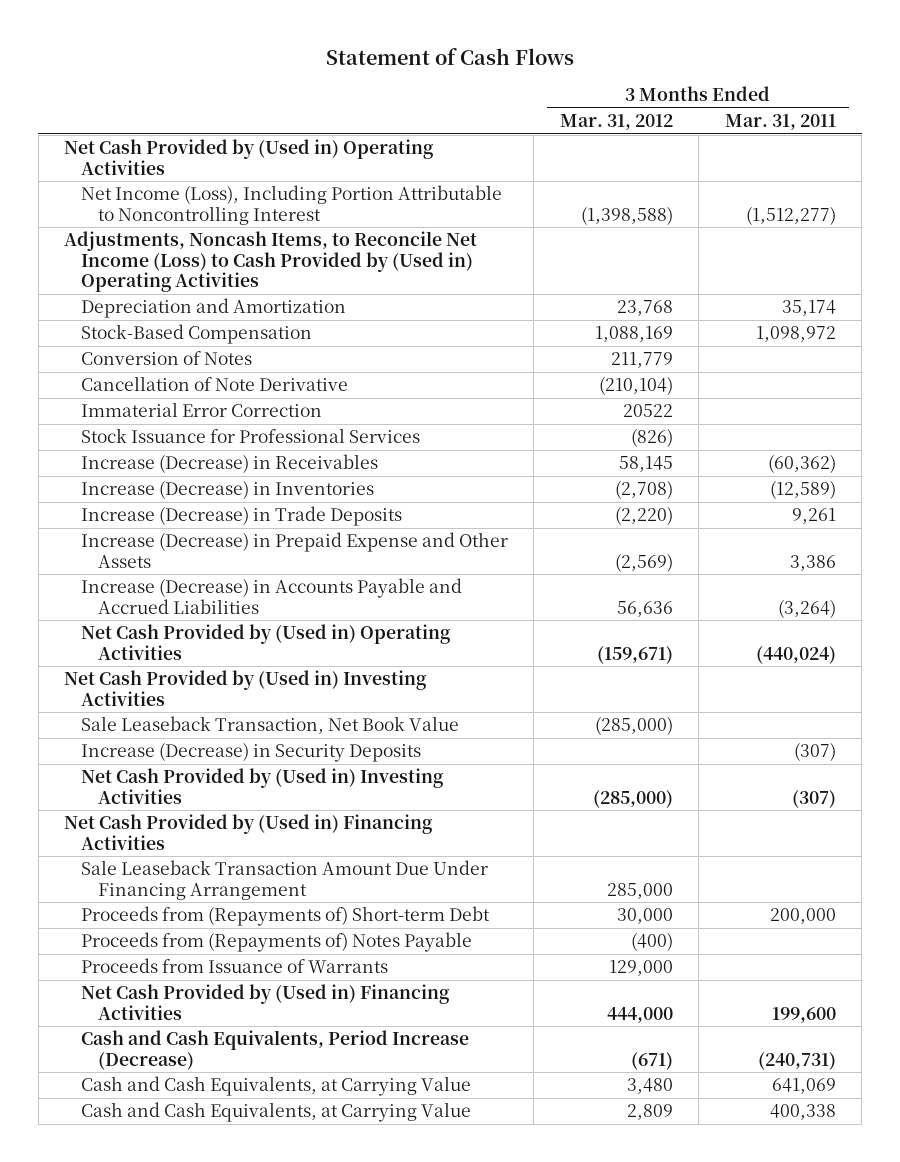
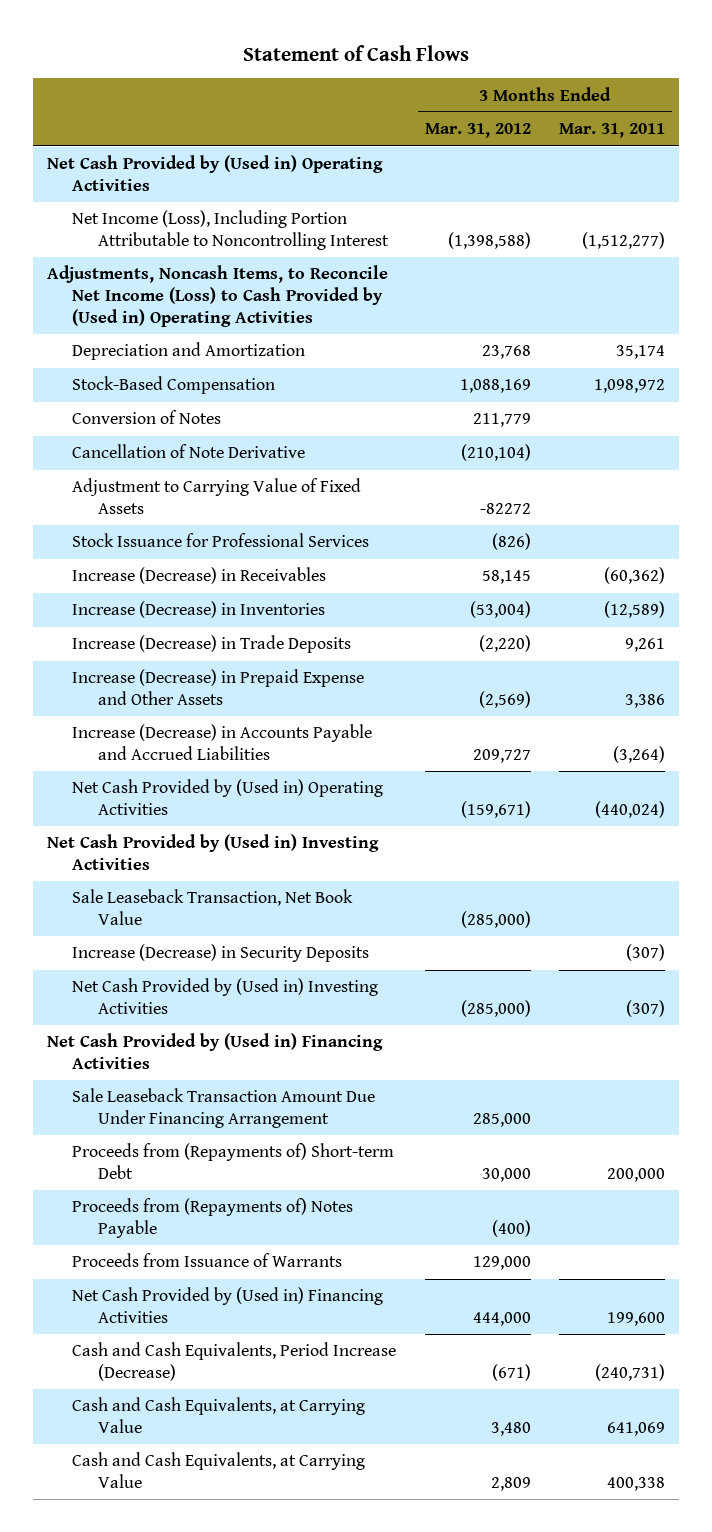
[81,402,323,418] Immaterial Error Correction -> none
none -> [72,478,362,514] Adjustment to Carrying Value of Fixed Assets
[614,480,673,500] (2,708) -> [469,601,531,619] (53,004)
[616,600,673,617] 56,636 -> [472,748,531,763] 209,727

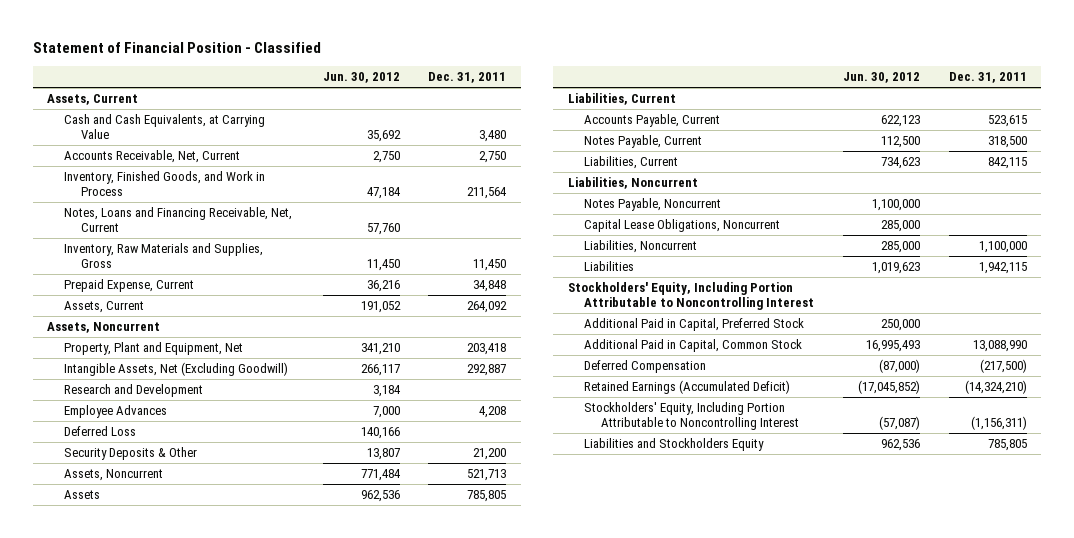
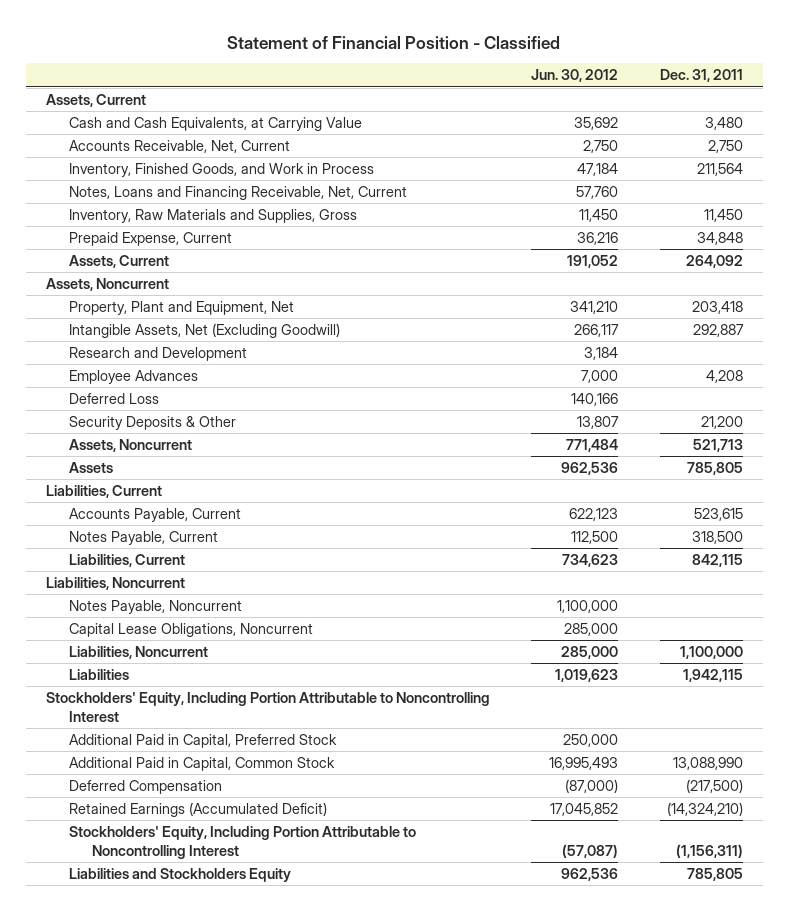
[857,380,920,395] (17,045,852) -> [550,803,619,817] 17,045,852

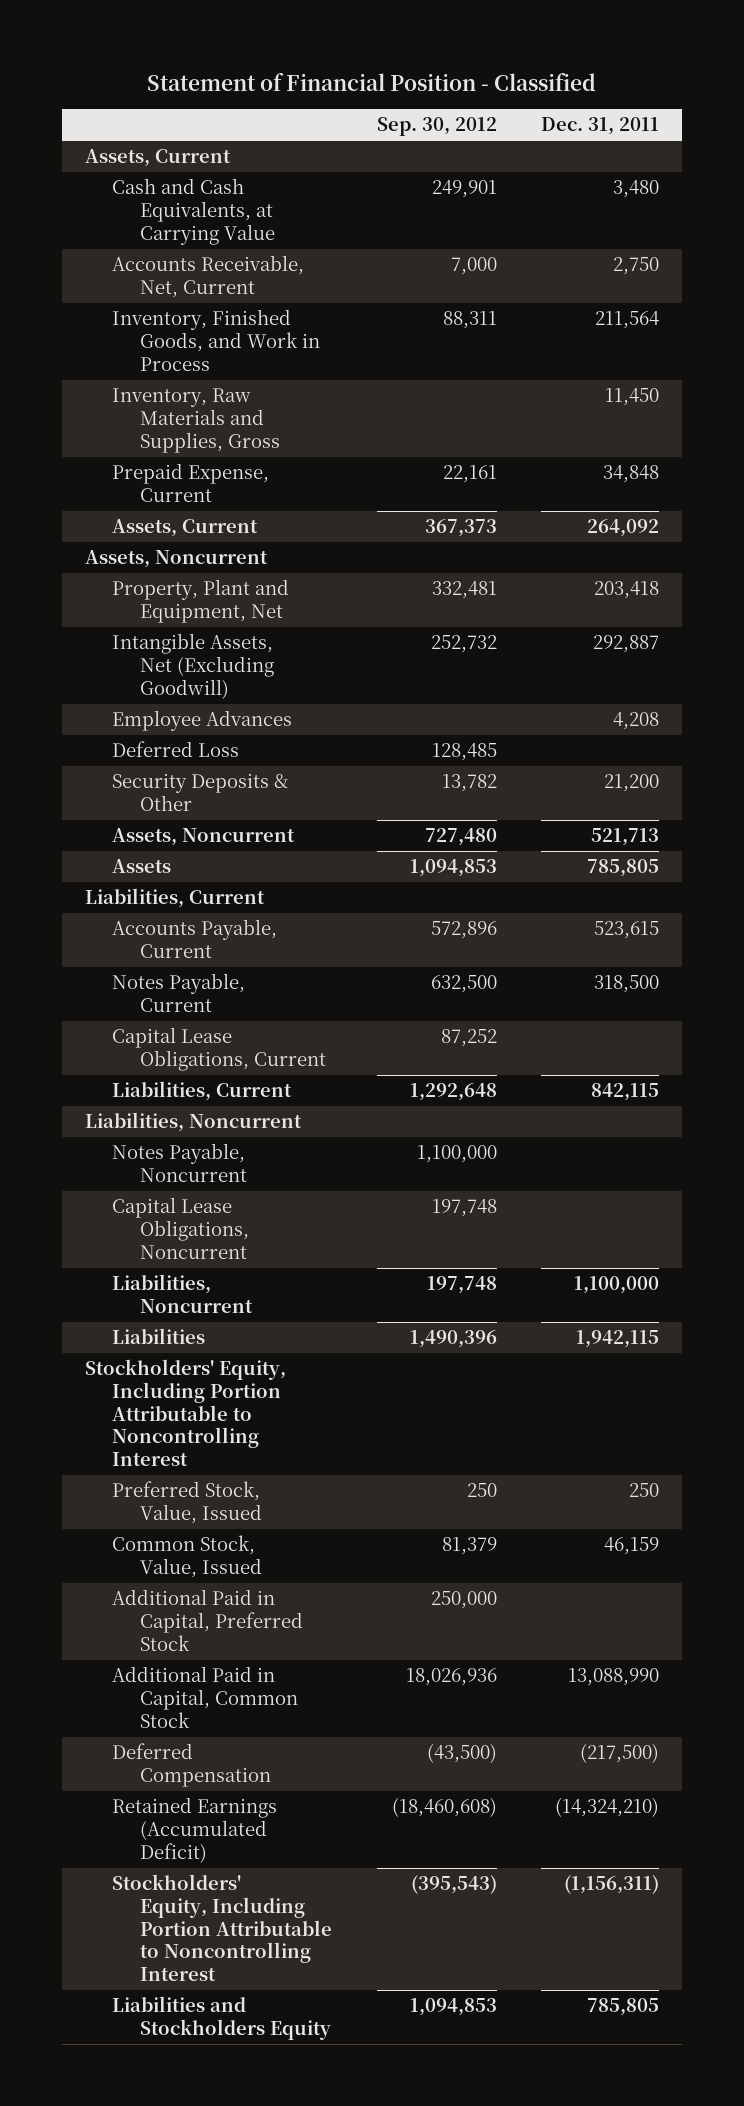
[531,69,619,83] Jun. 30, 2012 -> none
none -> [376,117,497,137] Sep. 30, 2012
[68,186,407,201] Notes, Loans and Financing Receivable, Net, Current -> none
[68,347,247,362] Research and Development -> none
none -> [112,1027,327,1072] Capital Lease Obligations, Current
none -> [112,1481,263,1525] Preferred Stock, Value, Issued
none -> [112,1535,263,1579] Common Stock, Value, Issued

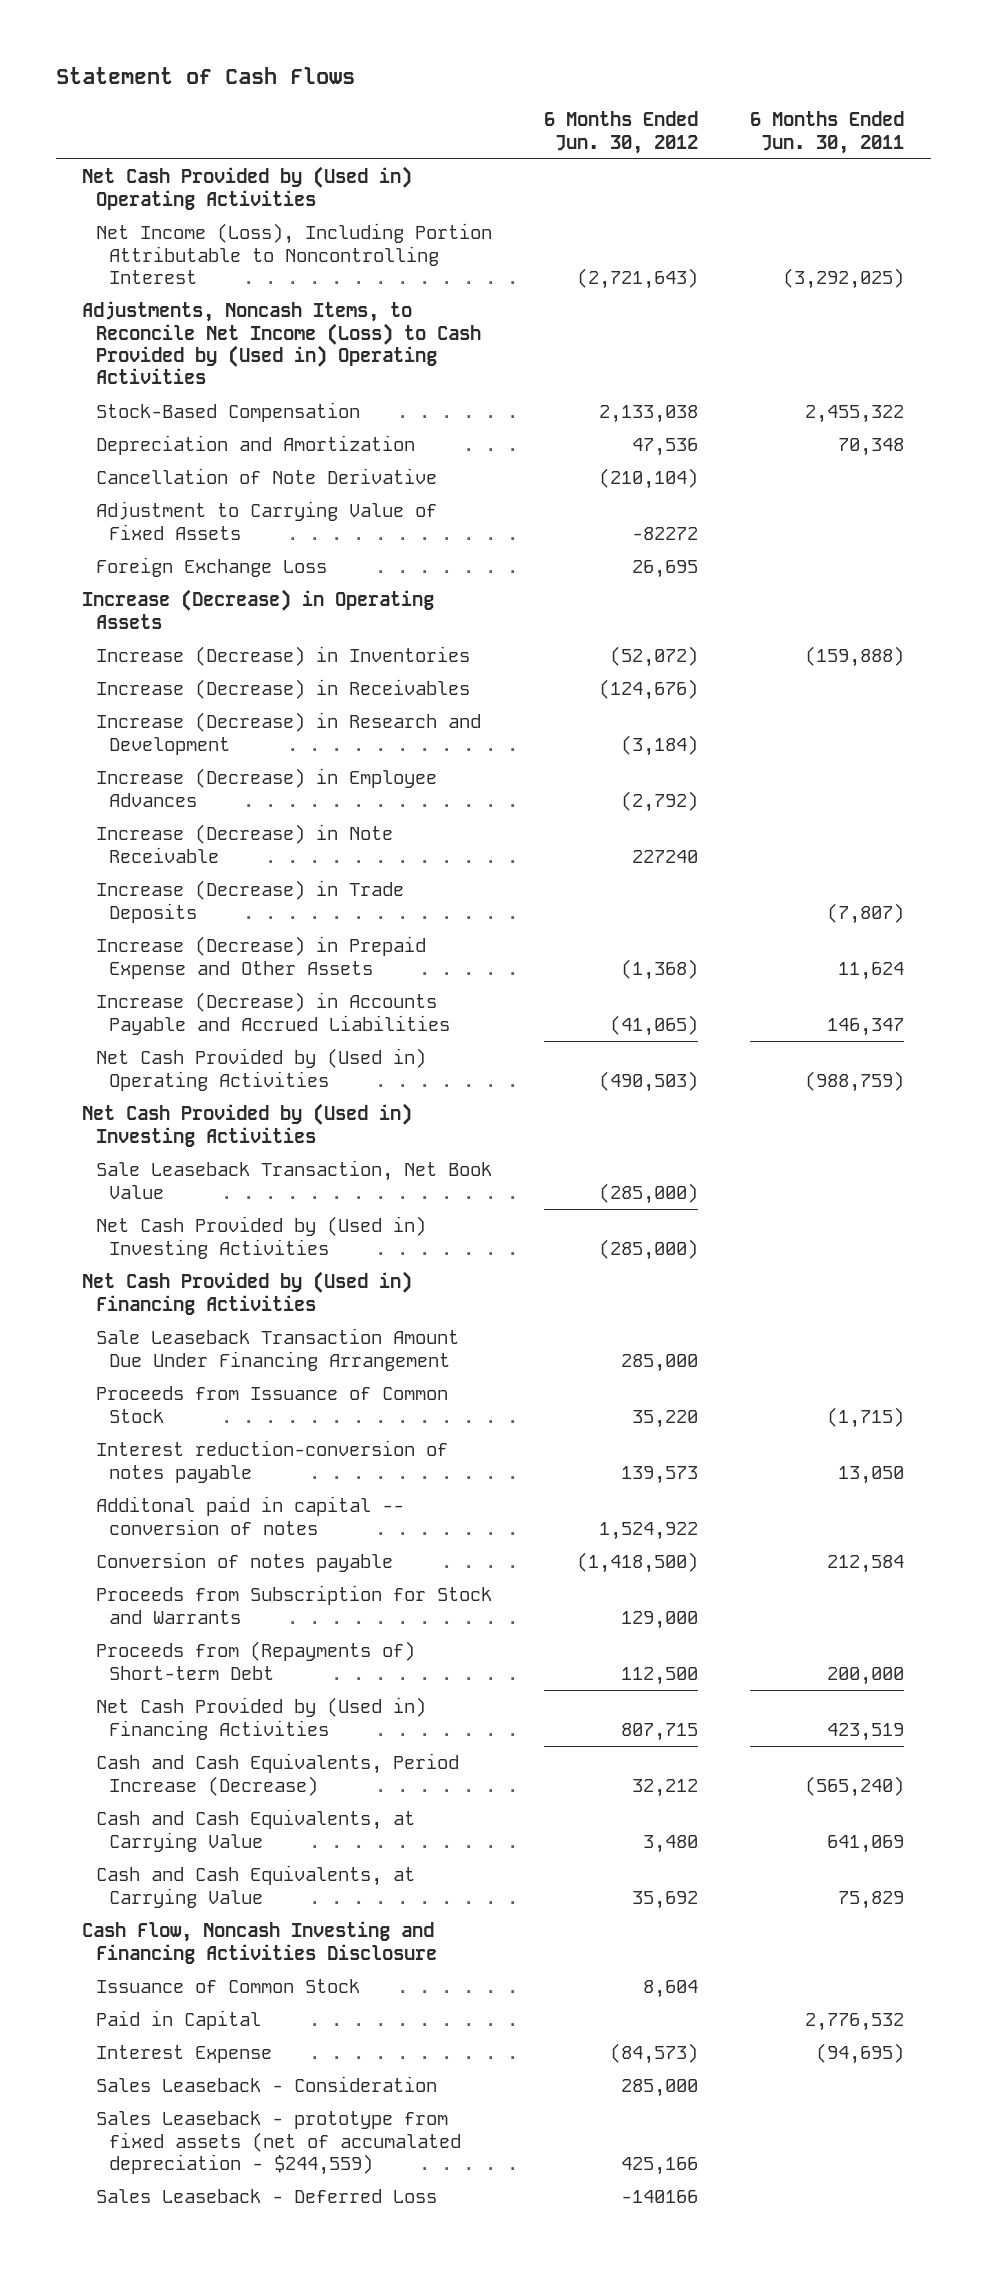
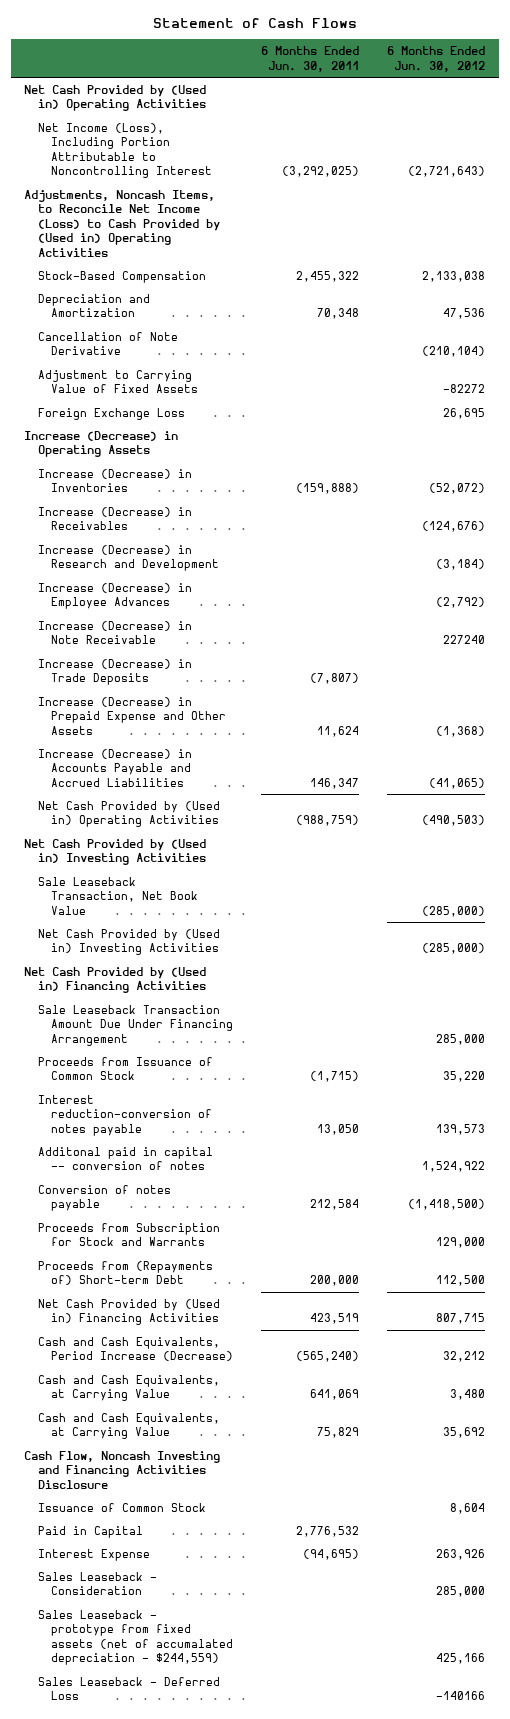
[610,2043,699,2065] (84,573) -> [436,1548,486,1560] 263,926

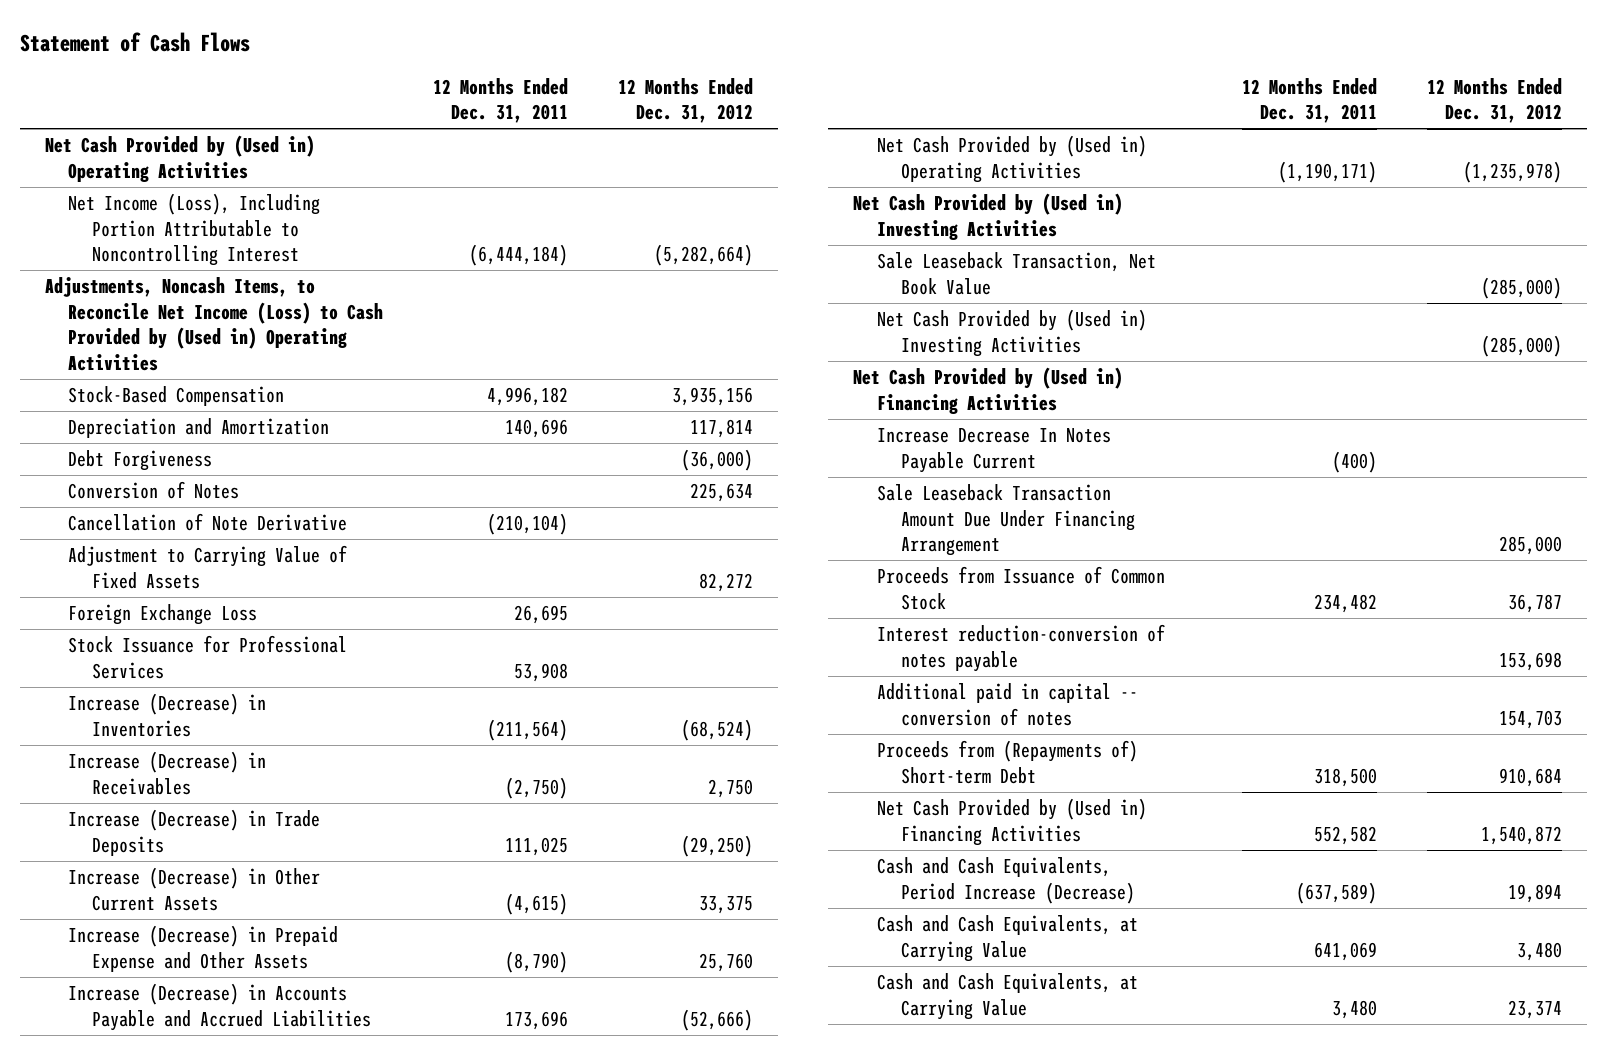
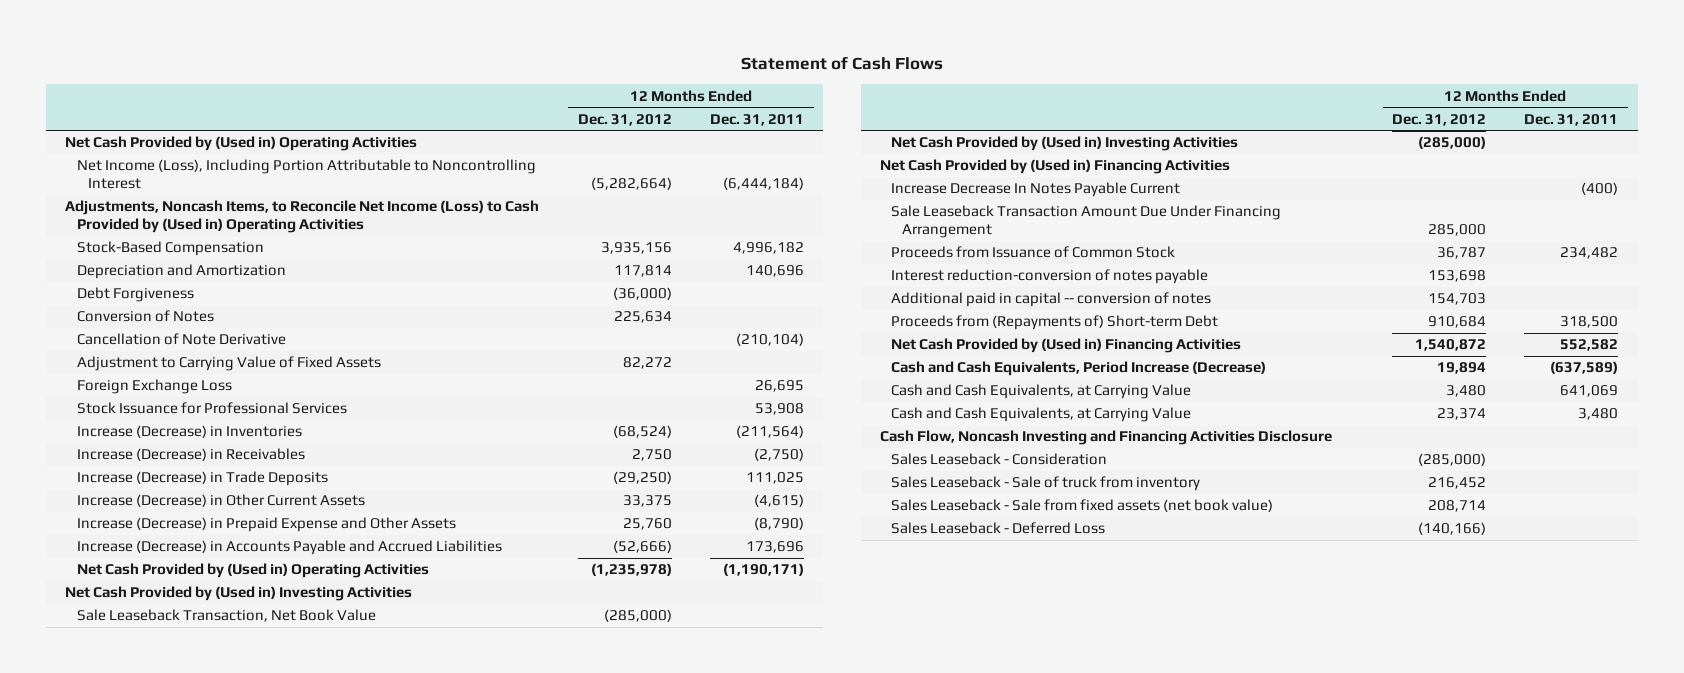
none -> [879,430,1332,446] Cash Flow, Noncash Investing and Financing Activities Disclosure
none -> [891,453,1108,466] Sales Leaseback - Consideration
none -> [891,476,1201,492] Sales Leaseback - Sale of truck from inventory
none -> [891,499,1274,513] Sales Leaseback - Sale from fixed assets (net book value)
none -> [891,522,1106,535] Sales Leaseback - Deferred Loss

